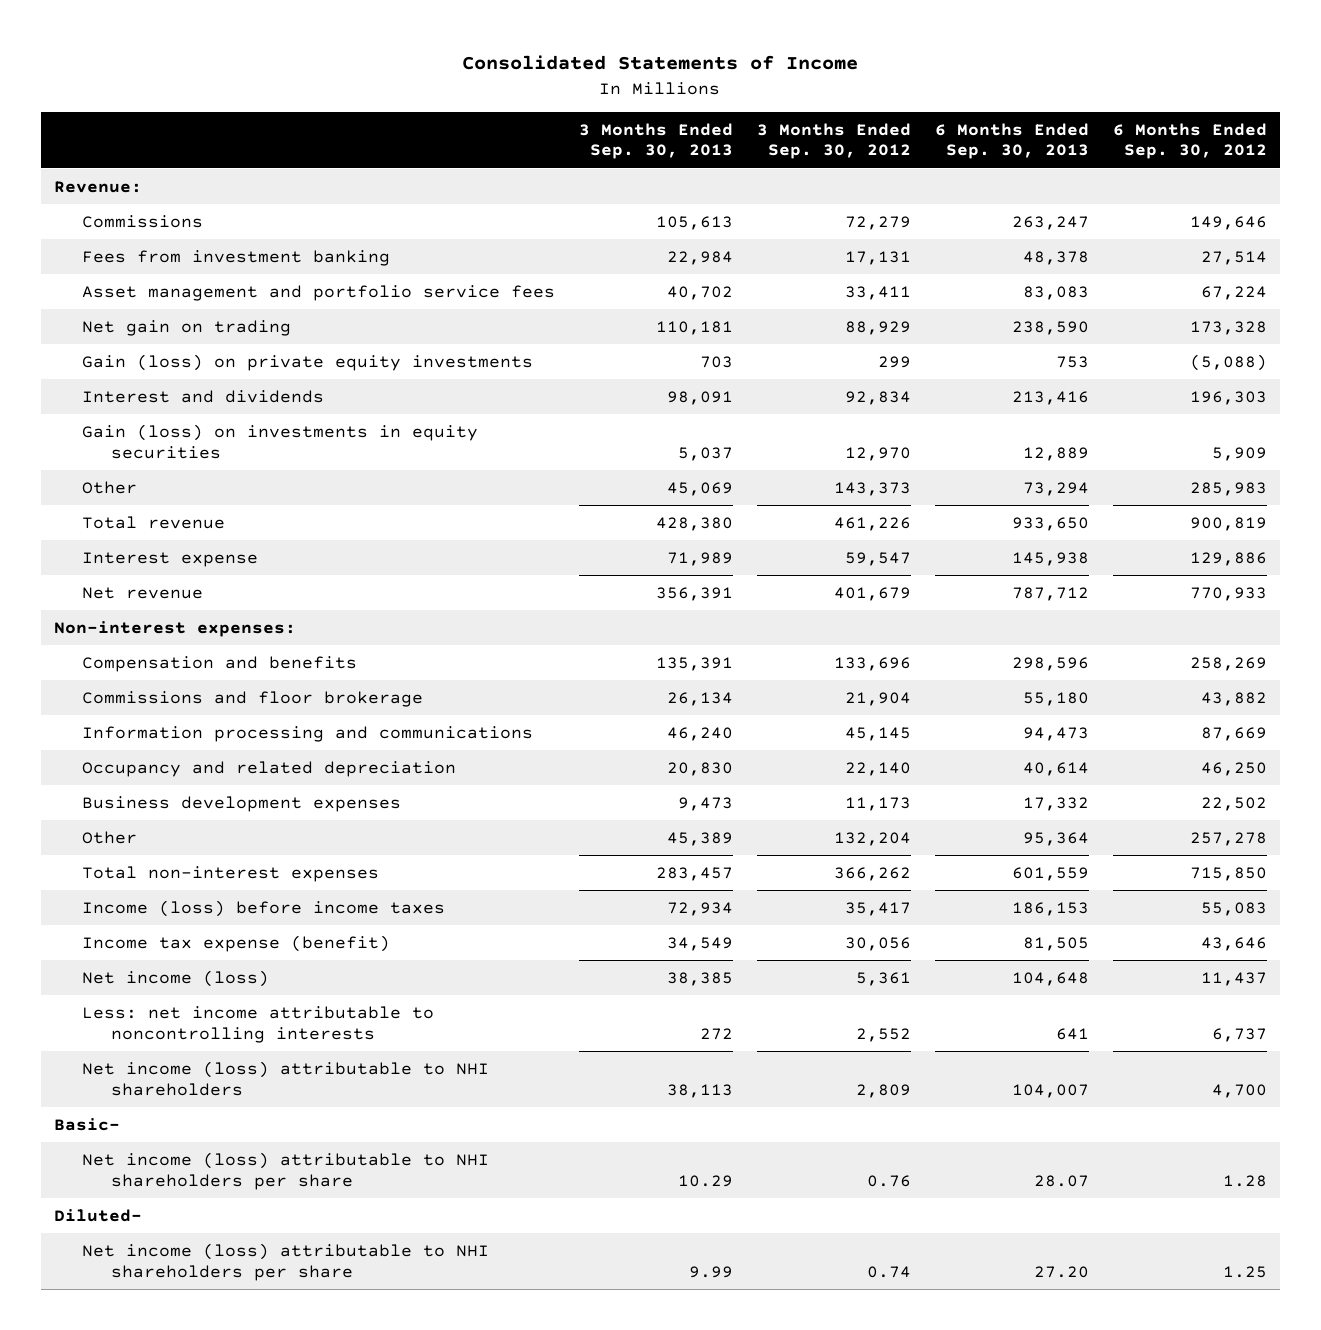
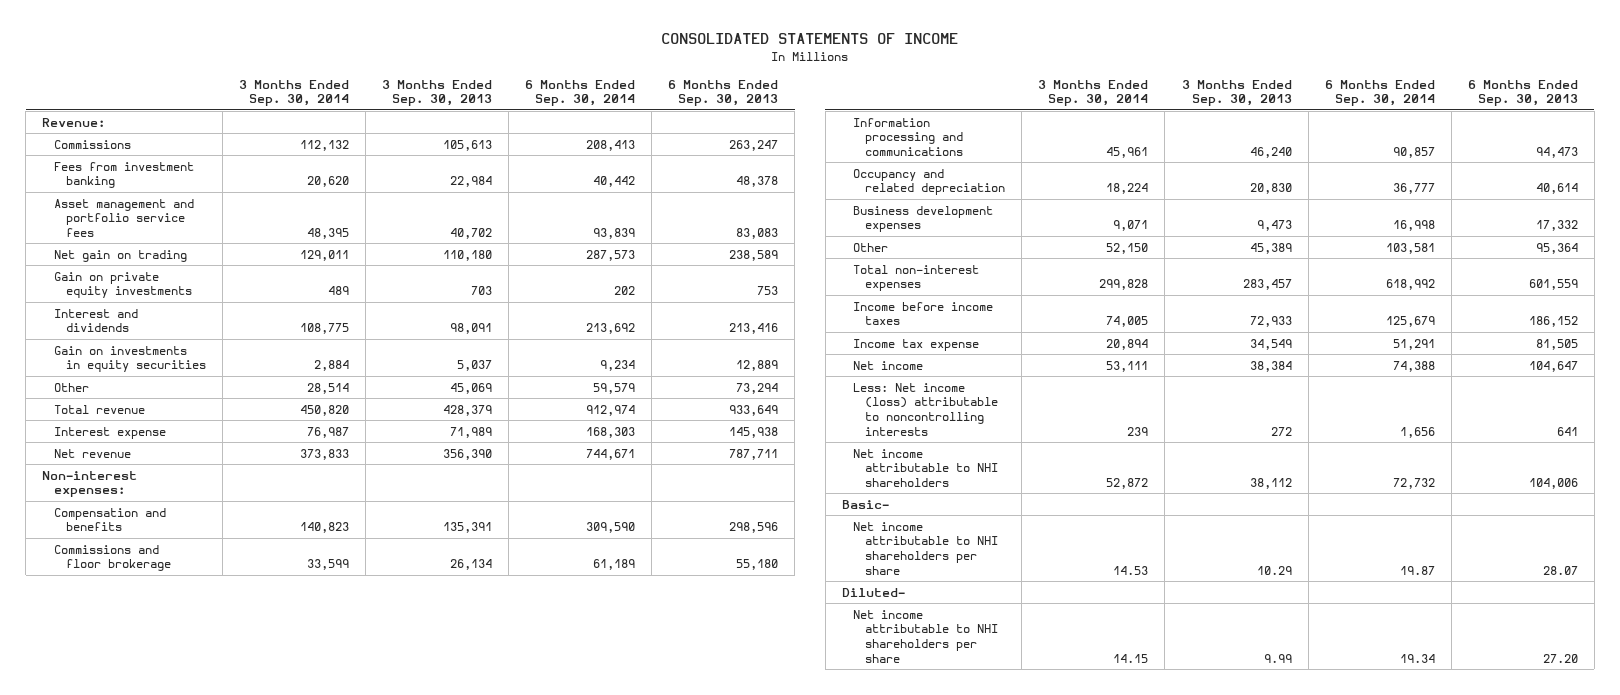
[462,55,859,71] Consolidated Statements of Income -> [660,33,958,45] CONSOLIDATED STATEMENTS OF INCOME
[757,122,912,160] 3 Months Ended Sep. 30, 2012 -> none
[1113,122,1268,160] 6 Months Ended Sep. 30, 2012 -> none
none -> [239,79,350,107] 3 Months Ended Sep. 30, 2014
none -> [525,79,636,107] 6 Months Ended Sep. 30, 2014
[656,320,734,335] 110,181 -> [443,249,493,261] 110,180
[1012,320,1090,335] 238,590 -> [729,249,779,261] 238,589
[82,353,534,371] Gain (loss) on private equity investments -> [54,271,192,299] Gain on private equity investments
[82,423,479,459] Gain (loss) on investments in equity securities -> [54,345,206,373] Gain on investments in equity securities
[656,516,734,531] 428,380 -> [443,404,493,416] 428,379
[1012,516,1090,531] 933,650 -> [729,404,779,416] 933,649
[656,586,734,601] 356,391 -> [443,448,493,460] 356,390
[1012,586,1090,601] 787,712 -> [729,448,779,460] 787,711
[82,899,446,917] Income (loss) before income taxes -> [853,301,994,326] Income before income taxes
[667,901,734,916] 72,934 -> [1249,316,1292,328] 72,933
[1012,901,1090,916] 186,153 -> [1528,316,1578,328] 186,152
[82,934,391,952] Income tax expense (benefit) -> [853,338,980,351] Income tax expense
[82,969,270,987] Net income (loss) -> [853,360,924,370] Net income
[667,971,734,986] 38,385 -> [1249,360,1292,372] 38,384
[1012,971,1090,986] 104,648 -> [1528,360,1578,372] 104,647
[82,1005,435,1043] Less: net income attributable to noncontrolling interests -> [853,382,999,436] Less: Net income (loss) attributable to noncontrolling interests
[82,1060,490,1096] Net income (loss) attributable to NHI shareholders -> [853,448,999,487] Net income attributable to NHI shareholders
[667,1083,734,1098] 38,113 -> [1249,477,1292,489] 38,112
[1012,1083,1090,1098] 104,007 -> [1528,477,1578,489] 104,006
[82,1151,490,1190] Net income (loss) attributable to NHI shareholders per share -> [853,521,999,575] Net income attributable to NHI shareholders per share
[82,1242,490,1281] Net income (loss) attributable to NHI shareholders per share -> [853,609,999,663] Net income attributable to NHI shareholders per share

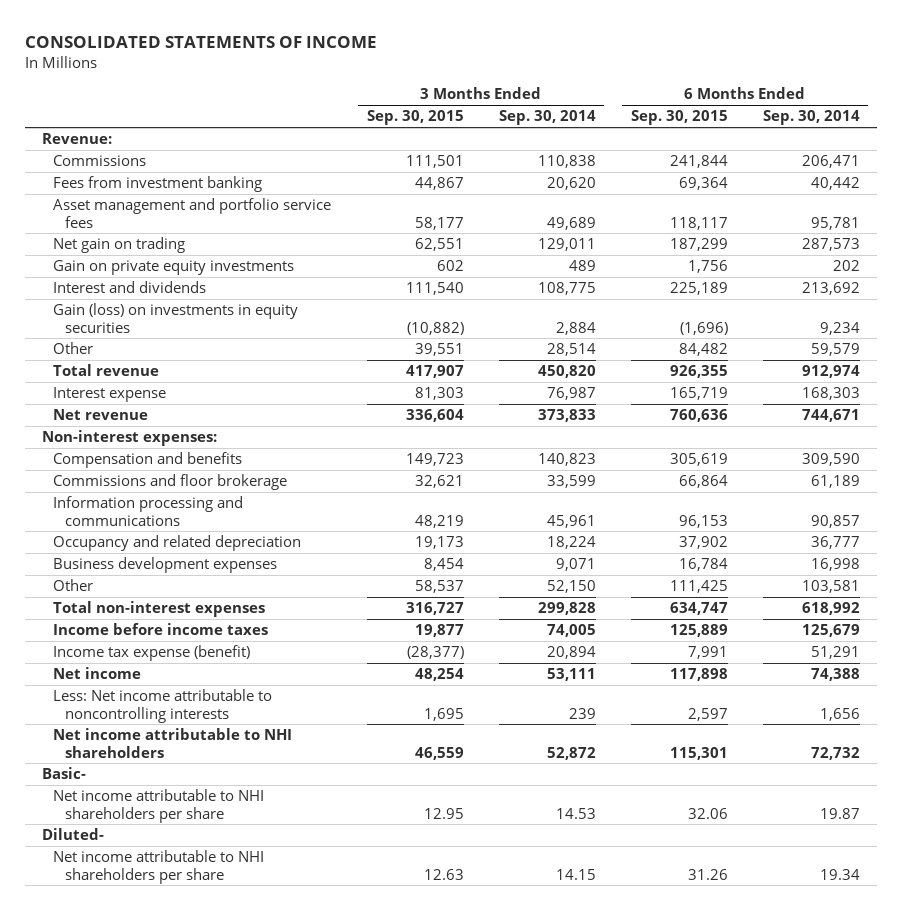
[382,79,493,107] 3 Months Ended Sep. 30, 2013 -> none
[668,79,779,107] 6 Months Ended Sep. 30, 2013 -> none
none -> [366,110,464,126] Sep. 30, 2015
none -> [630,110,728,126] Sep. 30, 2015
[300,139,350,151] 112,132 -> [537,155,596,169] 110,838
[586,139,636,151] 208,413 -> [801,155,860,169] 206,471
[307,227,350,239] 48,395 -> [546,216,596,230] 49,689
[593,227,636,239] 93,839 -> [810,216,860,230] 95,781
[54,345,206,373] Gain on investments in equity securities -> [53,303,299,333] Gain (loss) on investments in equity securities
[853,338,980,351] Income tax expense -> [53,645,251,662] Income tax expense (benefit)
[853,382,999,436] Less: Net income (loss) attributable to noncontrolling interests -> [53,689,273,723] Less: Net income attributable to noncontrolling interests

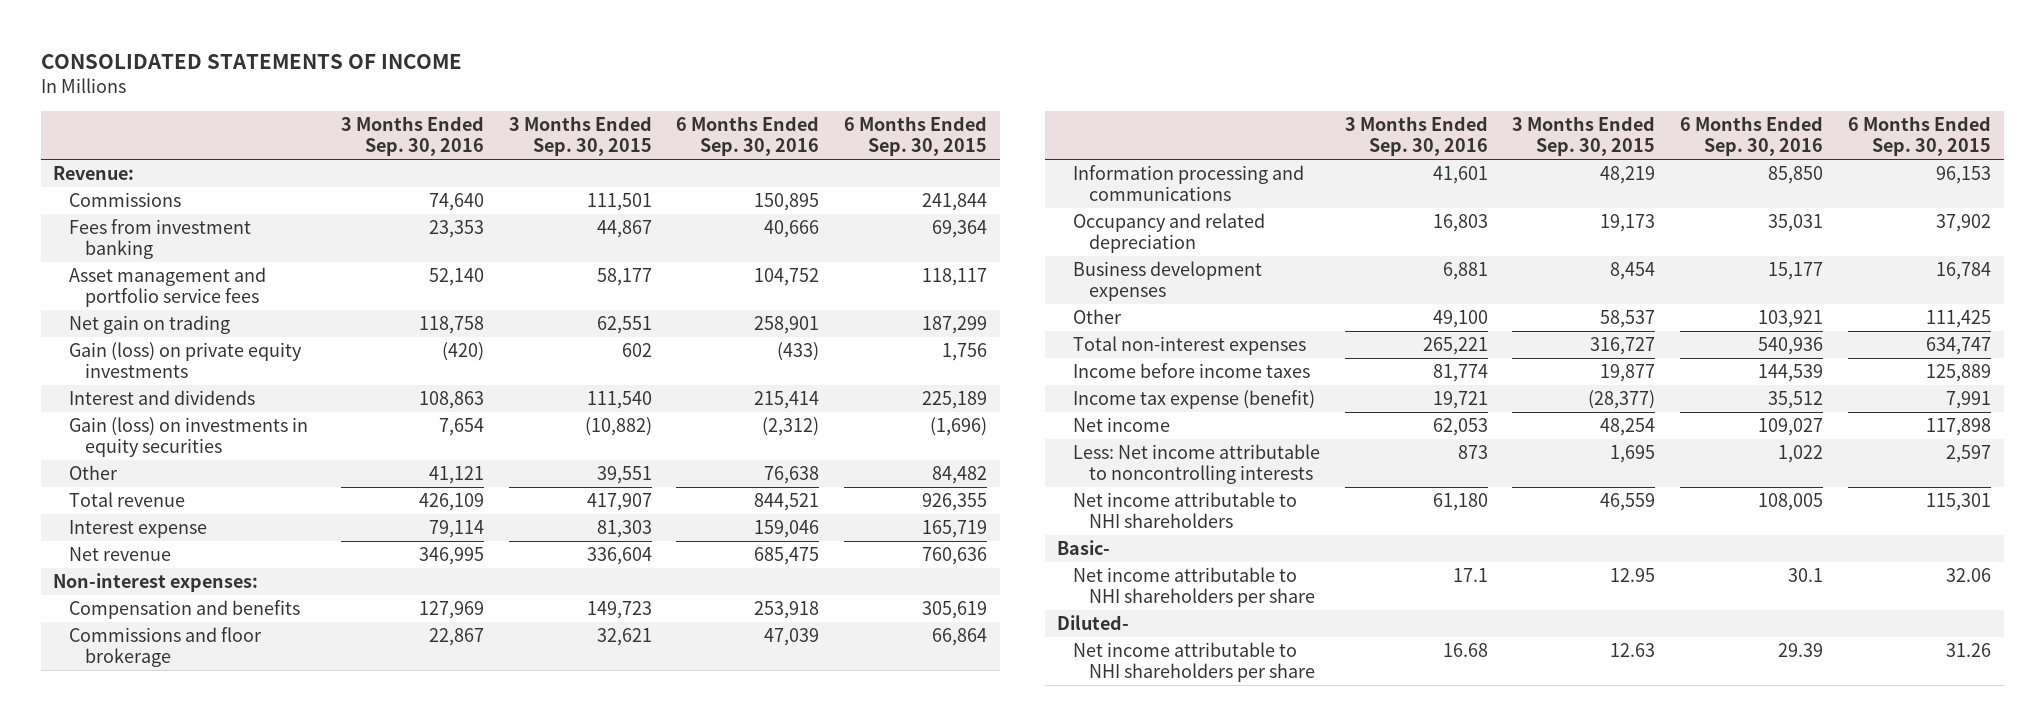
[498,110,596,126] Sep. 30, 2014 -> none
[762,110,860,126] Sep. 30, 2014 -> none
none -> [340,116,484,157] 3 Months Ended Sep. 30, 2016
none -> [676,116,820,157] 6 Months Ended Sep. 30, 2016
[53,260,295,276] Gain on private equity investments -> [68,342,302,378] Gain (loss) on private equity investments

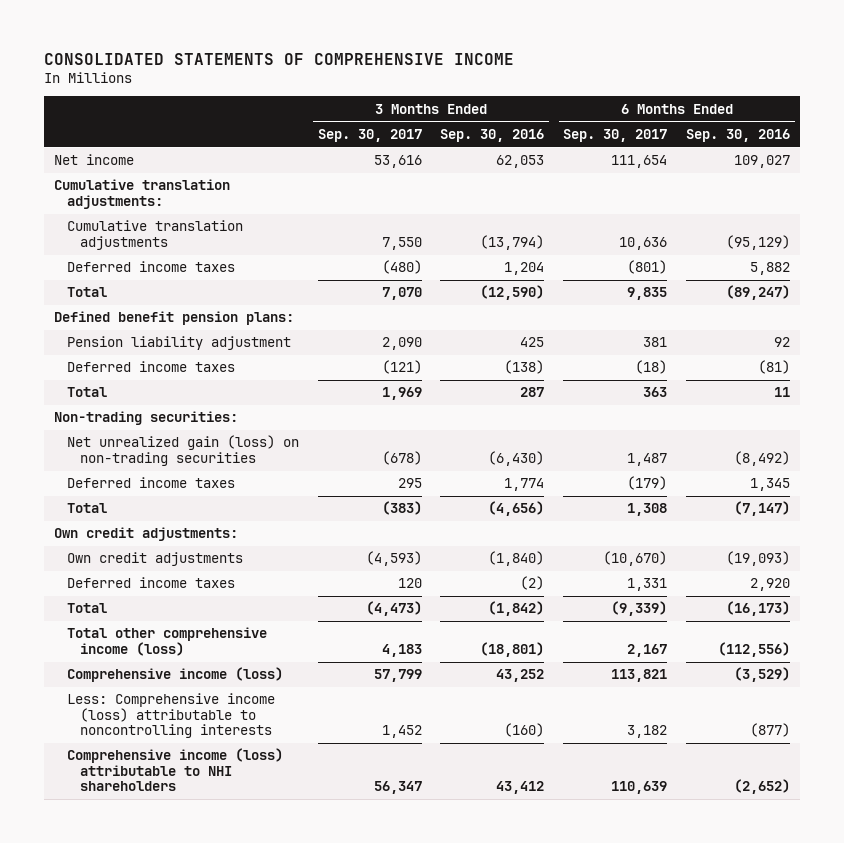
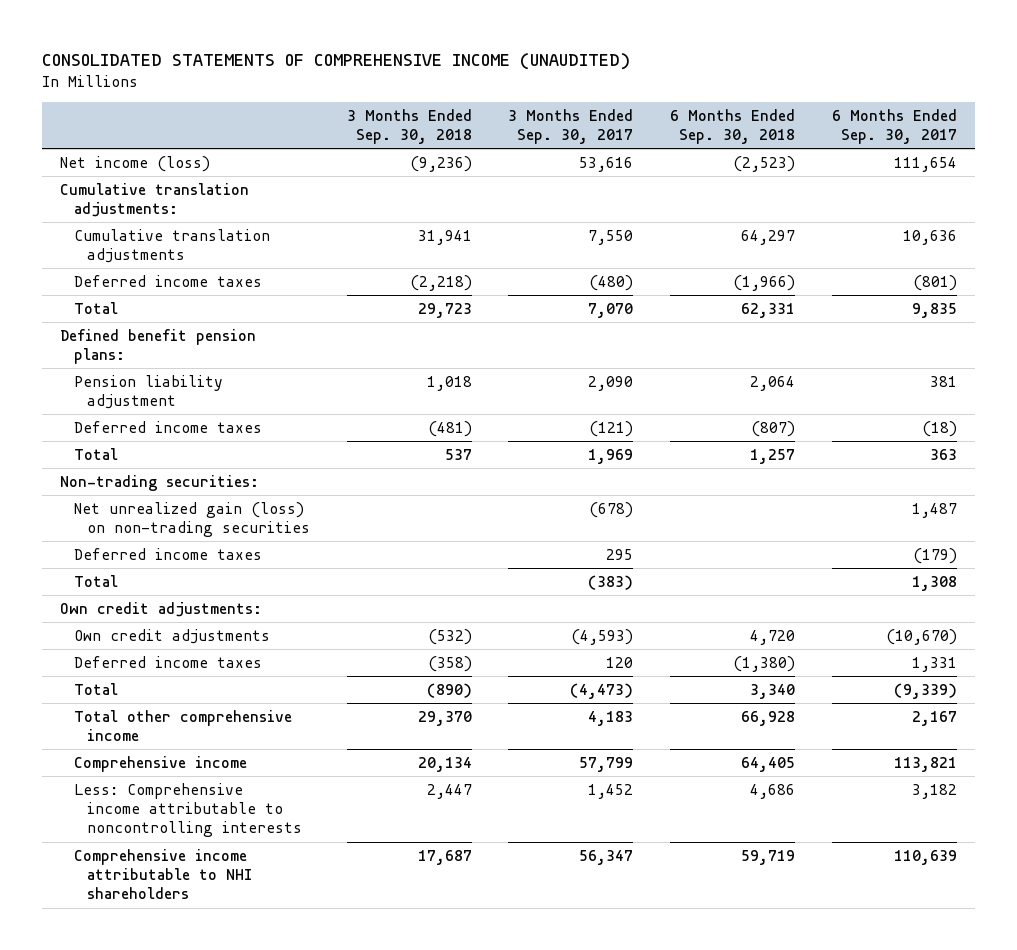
[44,53,515,66] CONSOLIDATED STATEMENTS OF COMPREHENSIVE INCOME -> [42,52,631,70] CONSOLIDATED STATEMENTS OF COMPREHENSIVE INCOME (UNAUDITED)
[440,129,545,143] Sep. 30, 2016 -> none
[686,129,791,143] Sep. 30, 2016 -> none
none -> [346,108,472,145] 3 Months Ended Sep. 30, 2018
none -> [670,108,796,145] 6 Months Ended Sep. 30, 2018
[53,154,134,166] Net income -> [60,155,211,172] Net income (loss)
[66,627,267,656] Total other comprehensive income (loss) -> [73,709,292,742] Total other comprehensive income
[66,667,283,683] Comprehensive income (loss) -> [73,755,247,772] Comprehensive income
[66,693,275,739] Less: Comprehensive income (loss) attributable to noncontrolling interests -> [73,782,303,838] Less: Comprehensive income attributable to noncontrolling interests
[66,748,283,792] Comprehensive income (loss) attributable to NHI shareholders -> [73,848,253,900] Comprehensive income attributable to NHI shareholders

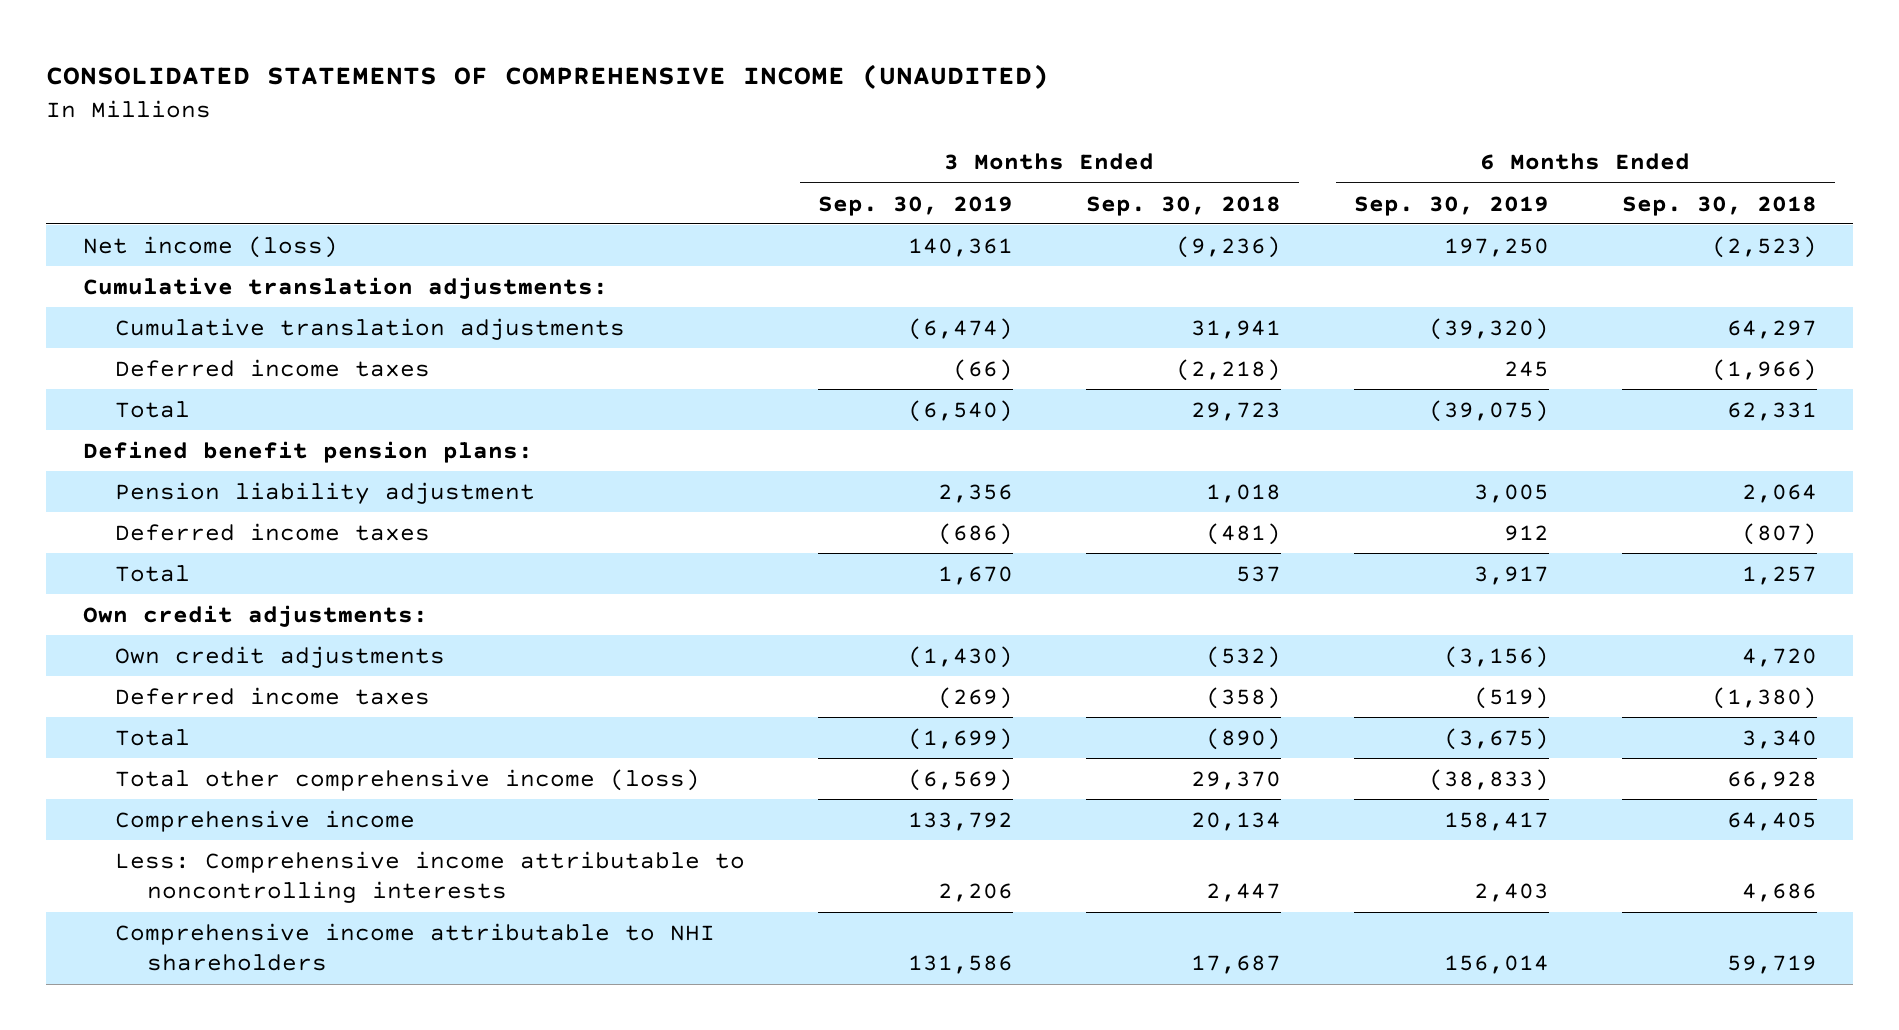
[508,108,634,145] 3 Months Ended Sep. 30, 2017 -> none
[831,108,957,145] 6 Months Ended Sep. 30, 2017 -> none
none -> [817,195,1013,216] Sep. 30, 2019
none -> [1353,195,1549,216] Sep. 30, 2019
[60,474,260,491] Non-trading securities: -> none
[73,501,311,538] Net unrealized gain (loss) on non-trading securities -> none
[73,547,262,560] Deferred income taxes -> none
[73,574,118,587] Total -> none
[73,709,292,742] Total other comprehensive income -> [114,768,700,791] Total other comprehensive income (loss)

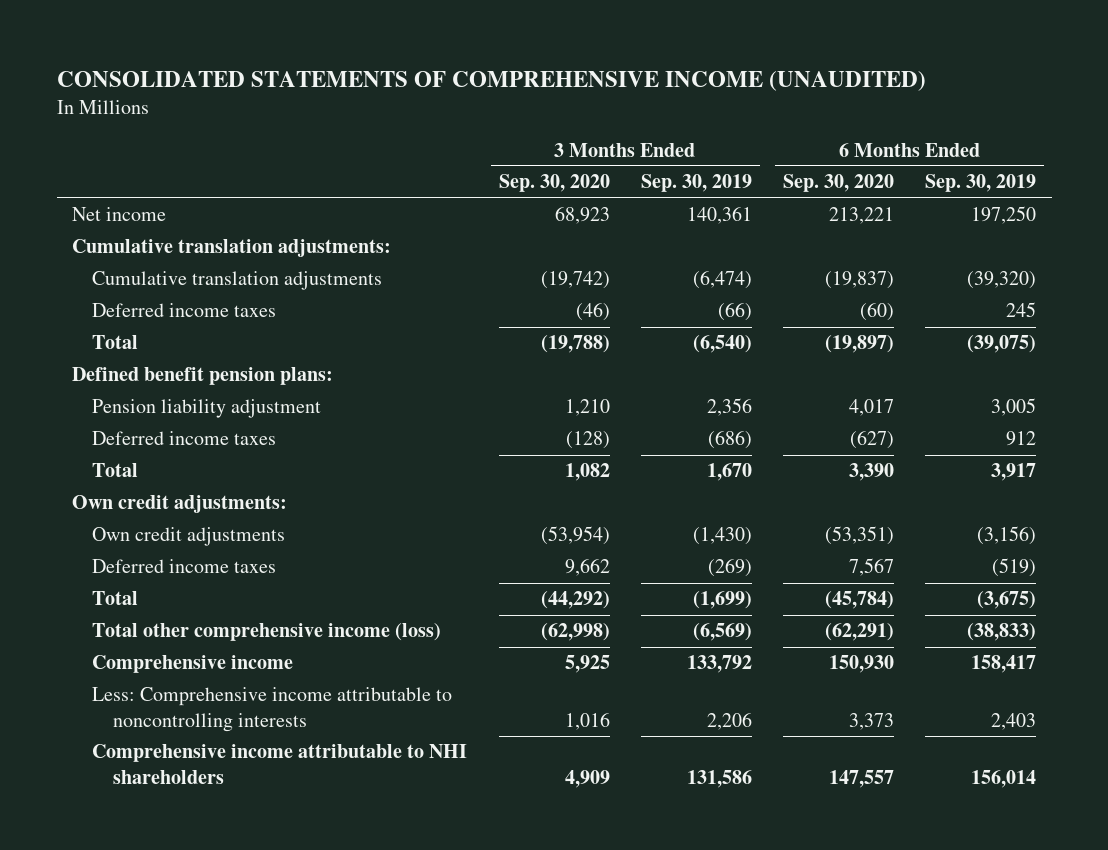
[1085,195,1281,216] Sep. 30, 2018 -> none
[1621,195,1817,216] Sep. 30, 2018 -> none
none -> [498,174,610,193] Sep. 30, 2020
none -> [783,174,895,193] Sep. 30, 2020
[82,235,338,258] Net income (loss) -> [72,207,167,222] Net income

